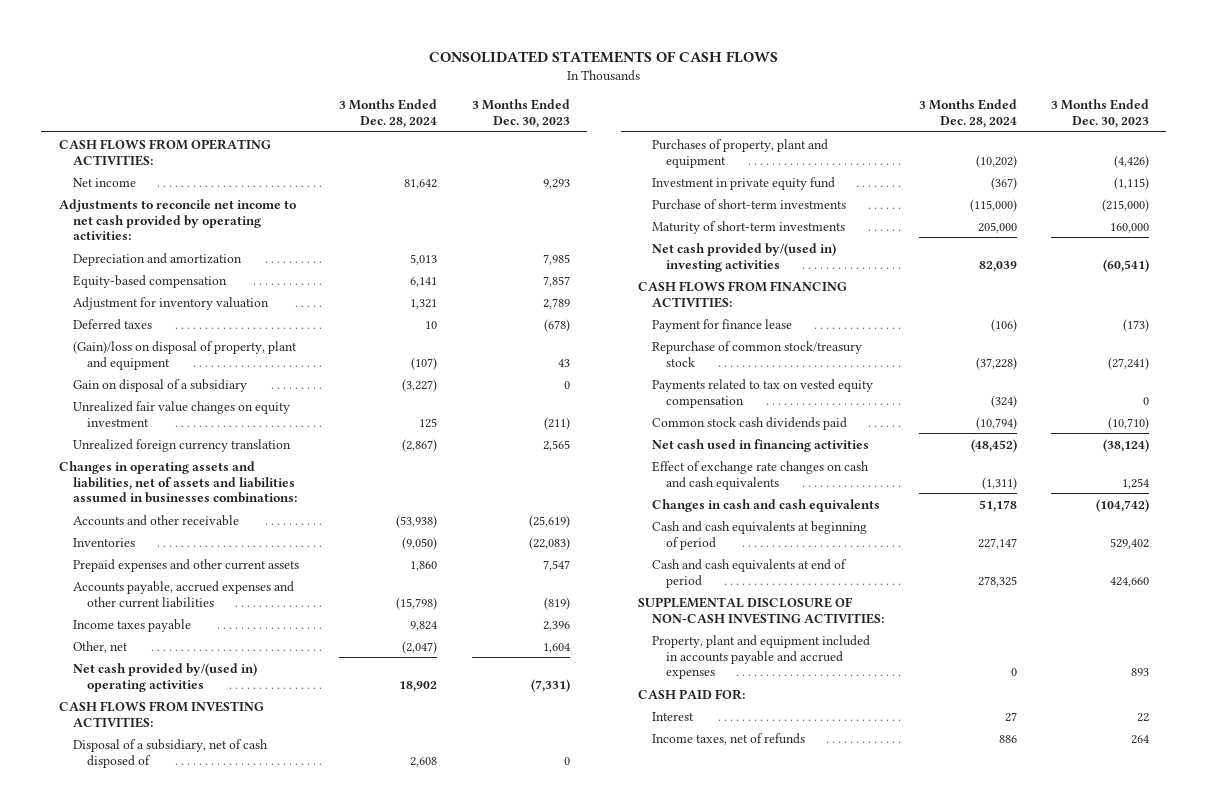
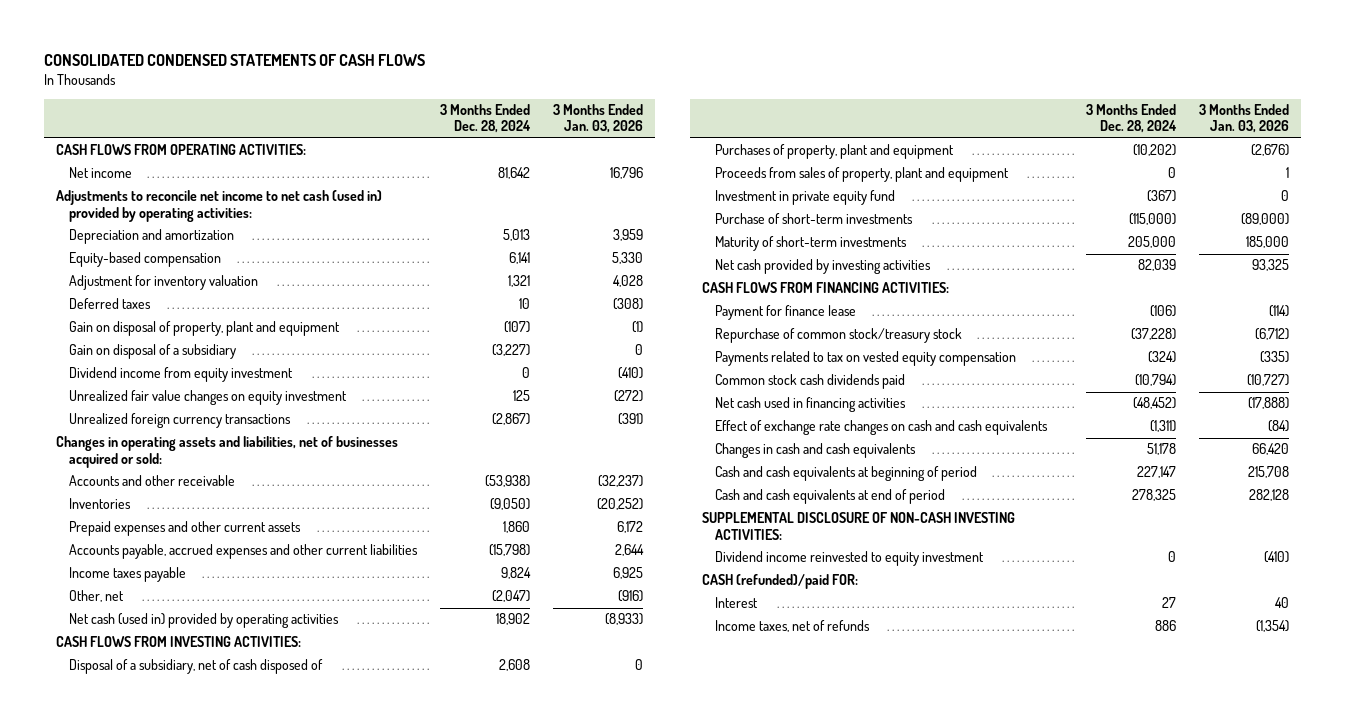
[428,51,778,64] CONSOLIDATED STATEMENTS OF CASH FLOWS -> [44,53,426,66] CONSOLIDATED CONDENSED STATEMENTS OF CASH FLOWS
[471,99,570,129] 3 Months Ended Dec. 30, 2023 -> none
none -> [553,104,644,134] 3 Months Ended Jan. 03, 2026
[58,198,296,241] Adjustments to reconcile net income to net cash provided by operating activities: -> [55,190,382,222] Adjustments to reconcile net income to net cash (used in) provided by operating activities:
[72,340,297,370] (Gain)/loss on disposal of property, plant and equipment -> [68,321,340,337] Gain on disposal of property, plant and equipment
none -> [68,367,293,383] Dividend income from equity investment
[72,438,291,452] Unrealized foreign currency translation -> [68,413,291,429] Unrealized foreign currency transactions
[58,460,297,504] Changes in operating assets and liabilities, net of assets and liabilities assumed in businesses combinations: -> [55,436,398,468] Changes in operating assets and liabilities, net of businesses acquired or sold:
[72,662,257,692] Net cash provided by/(used in) operating activities -> [68,613,339,629] Net cash (used in) provided by operating activities
none -> [714,167,1009,183] Proceeds from sales of property, plant and equipment
[652,242,837,272] Net cash provided by/(used in) investing activities -> [714,259,931,275] Net cash provided by investing activities
[652,634,871,680] Property, plant and equipment included in accounts payable and accrued expenses -> none
none -> [714,551,984,567] Dividend income reinvested to equity investment
[637,688,745,700] CASH PAID FOR: -> [701,574,858,590] CASH (refunded)/paid FOR:

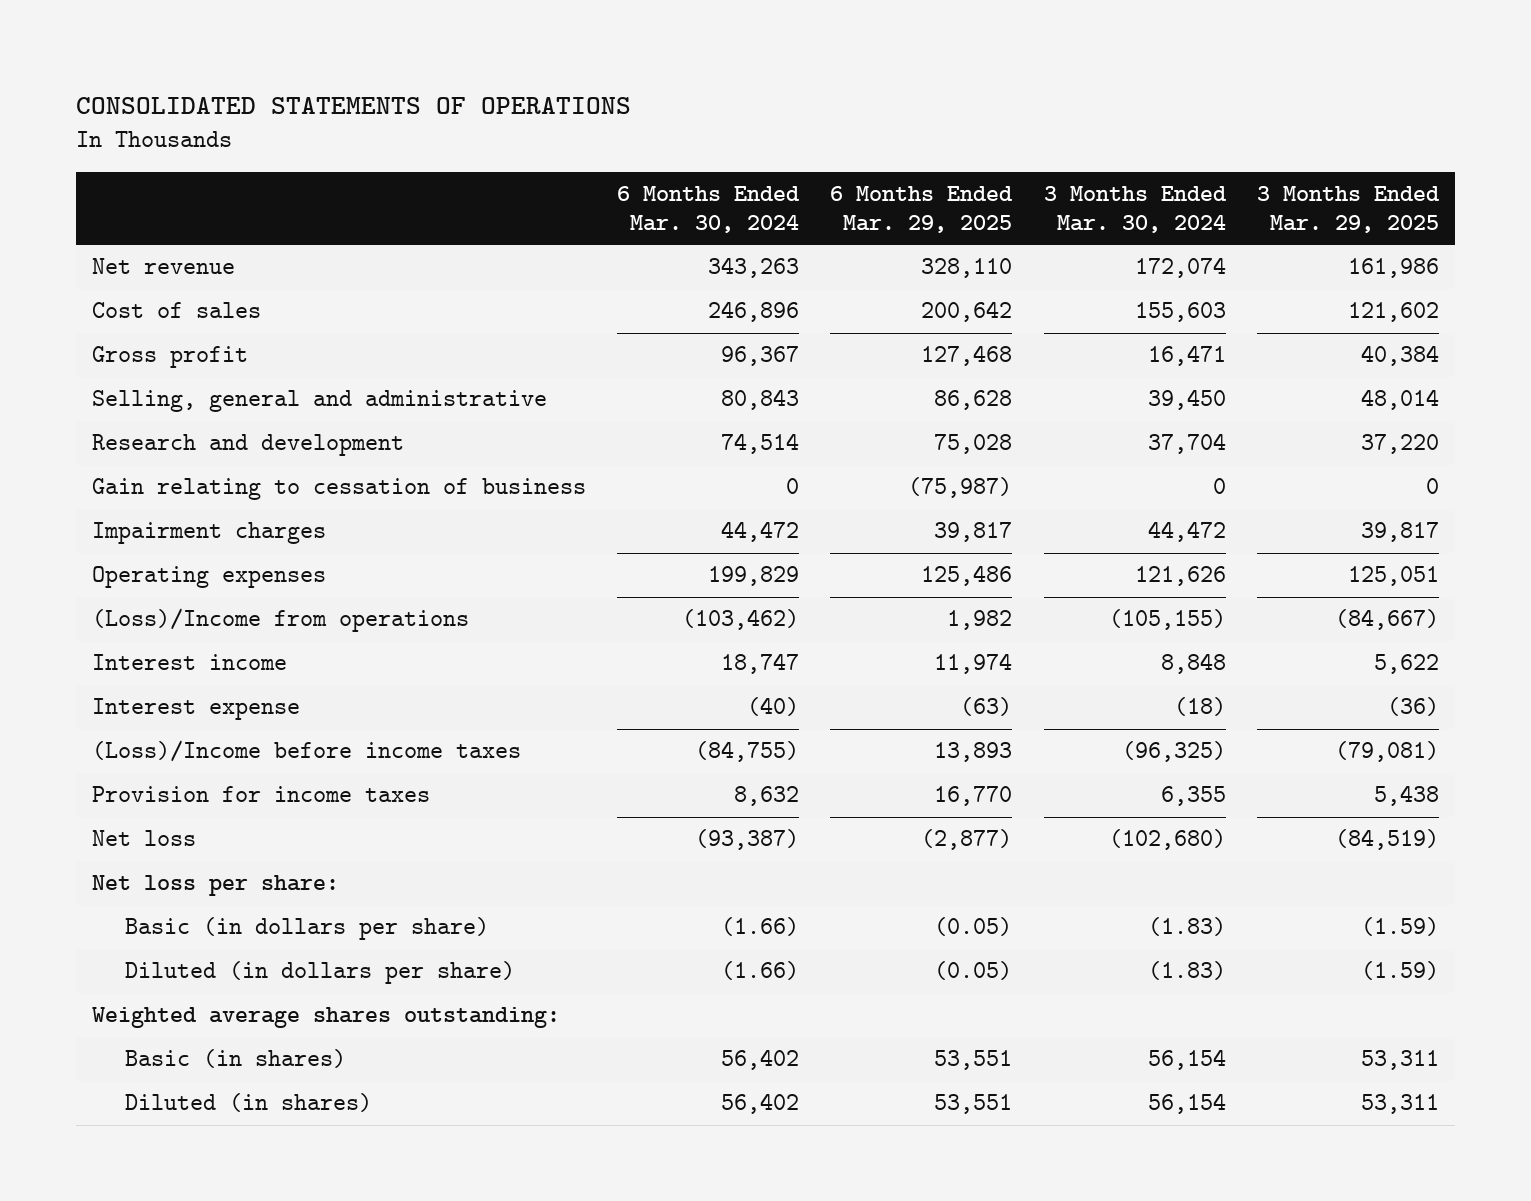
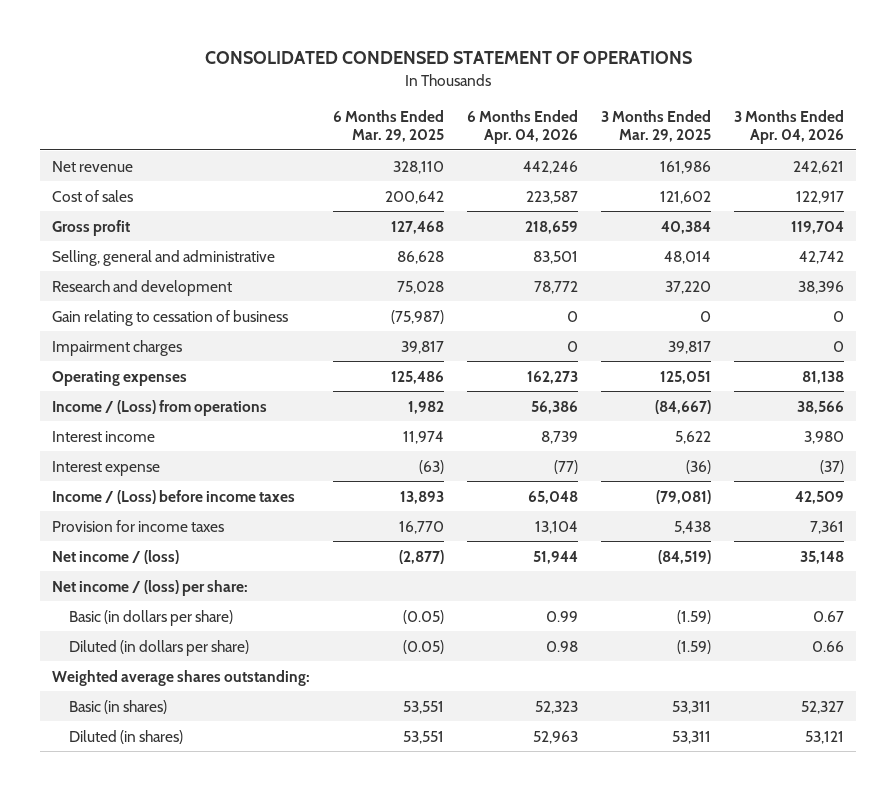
[76,97,632,115] CONSOLIDATED STATEMENTS OF OPERATIONS -> [204,51,692,65] CONSOLIDATED CONDENSED STATEMENT OF OPERATIONS
[617,186,801,233] 6 Months Ended Mar. 30, 2024 -> none
[1043,186,1227,233] 3 Months Ended Mar. 30, 2024 -> none
none -> [466,109,578,145] 6 Months Ended Apr. 04, 2026
none -> [734,109,845,145] 3 Months Ended Apr. 04, 2026
[91,608,469,633] (Loss)/Income from operations -> [51,399,267,416] Income / (Loss) from operations
[91,740,521,763] (Loss)/Income before income taxes -> [51,489,295,504] Income / (Loss) before income taxes
[91,830,196,847] Net loss -> [51,549,179,564] Net income / (loss)
[91,875,339,897] Net loss per share: -> [51,579,248,596] Net income / (loss) per share:

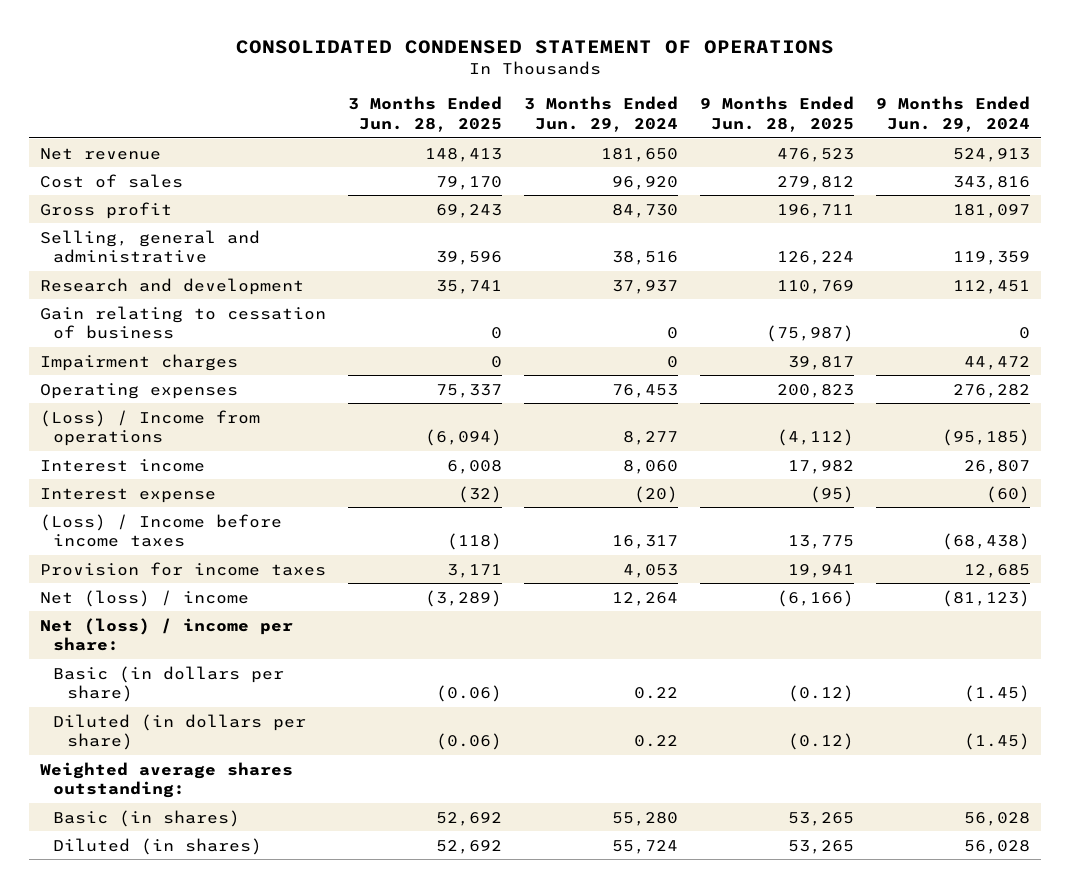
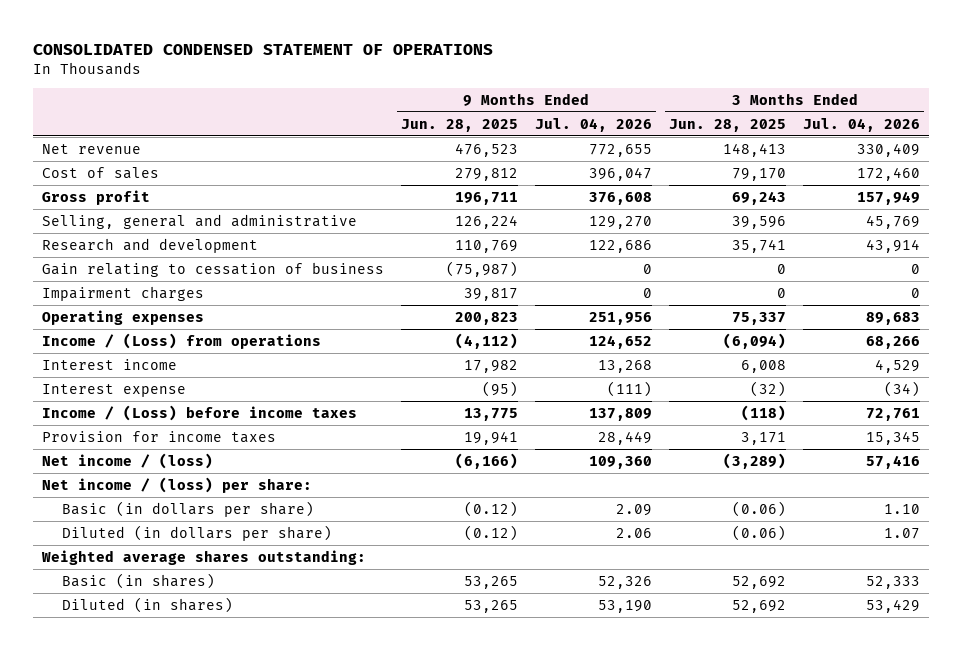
[523,96,678,132] 3 Months Ended Jun. 29, 2024 -> none
[876,96,1031,132] 9 Months Ended Jun. 29, 2024 -> none
none -> [534,117,652,132] Jul. 04, 2026
none -> [803,117,921,132] Jul. 04, 2026
[39,409,260,447] (Loss) / Income from operations -> [41,332,321,349] Income / (Loss) from operations
[39,513,282,548] (Loss) / Income before income taxes -> [41,404,357,421] Income / (Loss) before income taxes
[39,589,249,607] Net (loss) / income -> [41,452,213,469] Net income / (loss)
[39,617,293,652] Net (loss) / income per share: -> [41,476,312,493] Net income / (loss) per share:

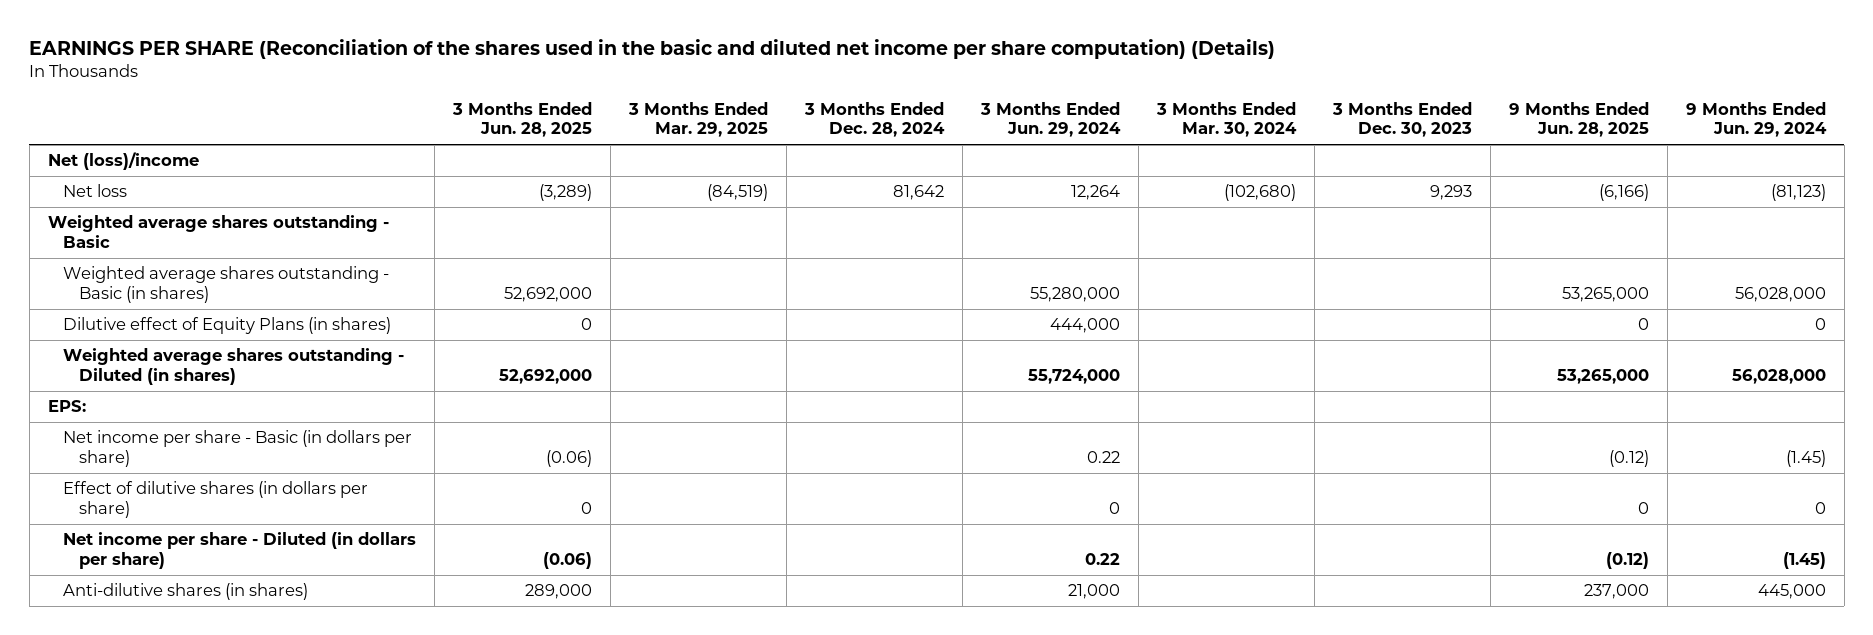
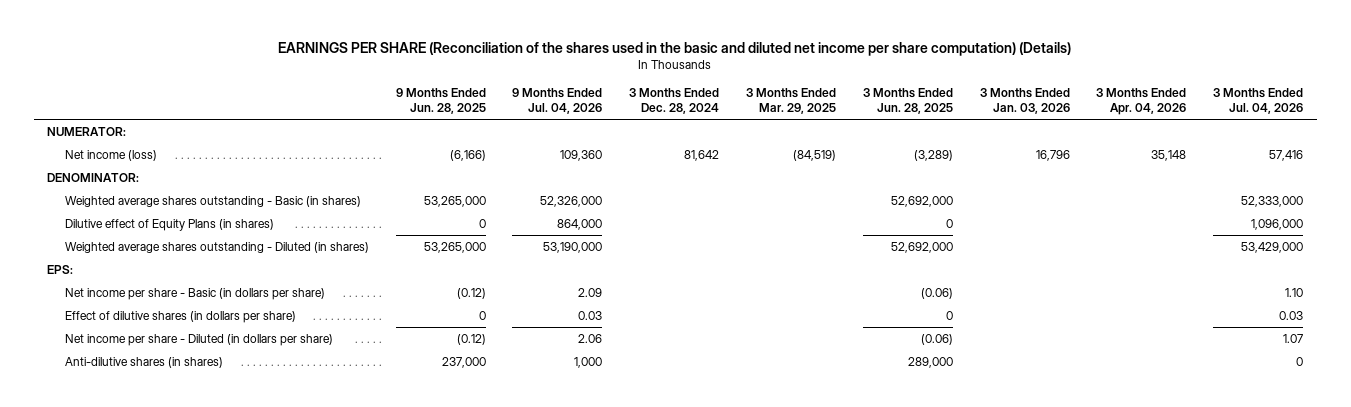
[980,101,1122,138] 3 Months Ended Jun. 29, 2024 -> none
[1155,101,1297,138] 3 Months Ended Mar. 30, 2024 -> none
[1331,101,1472,138] 3 Months Ended Dec. 30, 2023 -> none
[1685,101,1827,138] 9 Months Ended Jun. 29, 2024 -> none
none -> [512,88,603,115] 9 Months Ended Jul. 04, 2026
none -> [979,88,1070,115] 3 Months Ended Jan. 03, 2026
none -> [1096,88,1187,116] 3 Months Ended Apr. 04, 2026
none -> [1213,88,1304,115] 3 Months Ended Jul. 04, 2026
[47,152,199,171] Net (loss)/income -> [47,126,127,136] NUMERATOR:
[63,184,128,198] Net loss -> [64,149,157,161] Net income (loss)
[47,215,389,248] Weighted average shares outstanding - Basic -> [47,172,140,182] DENOMINATOR:

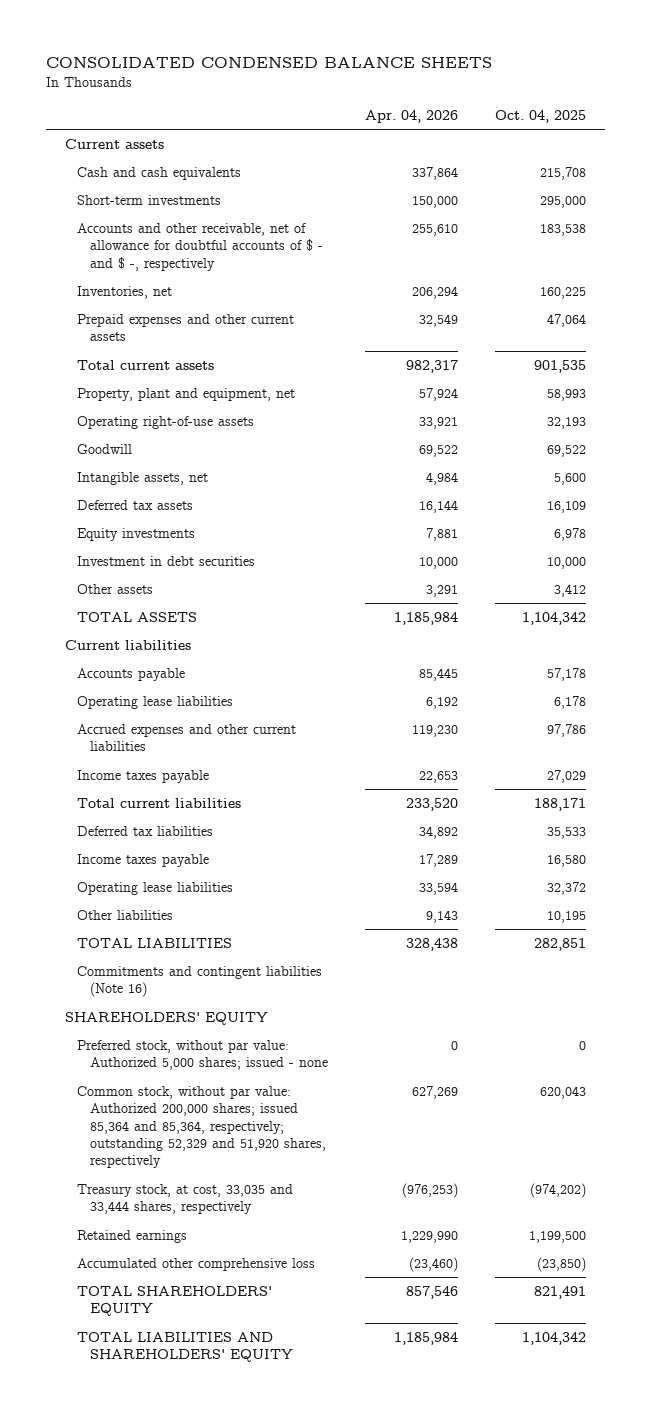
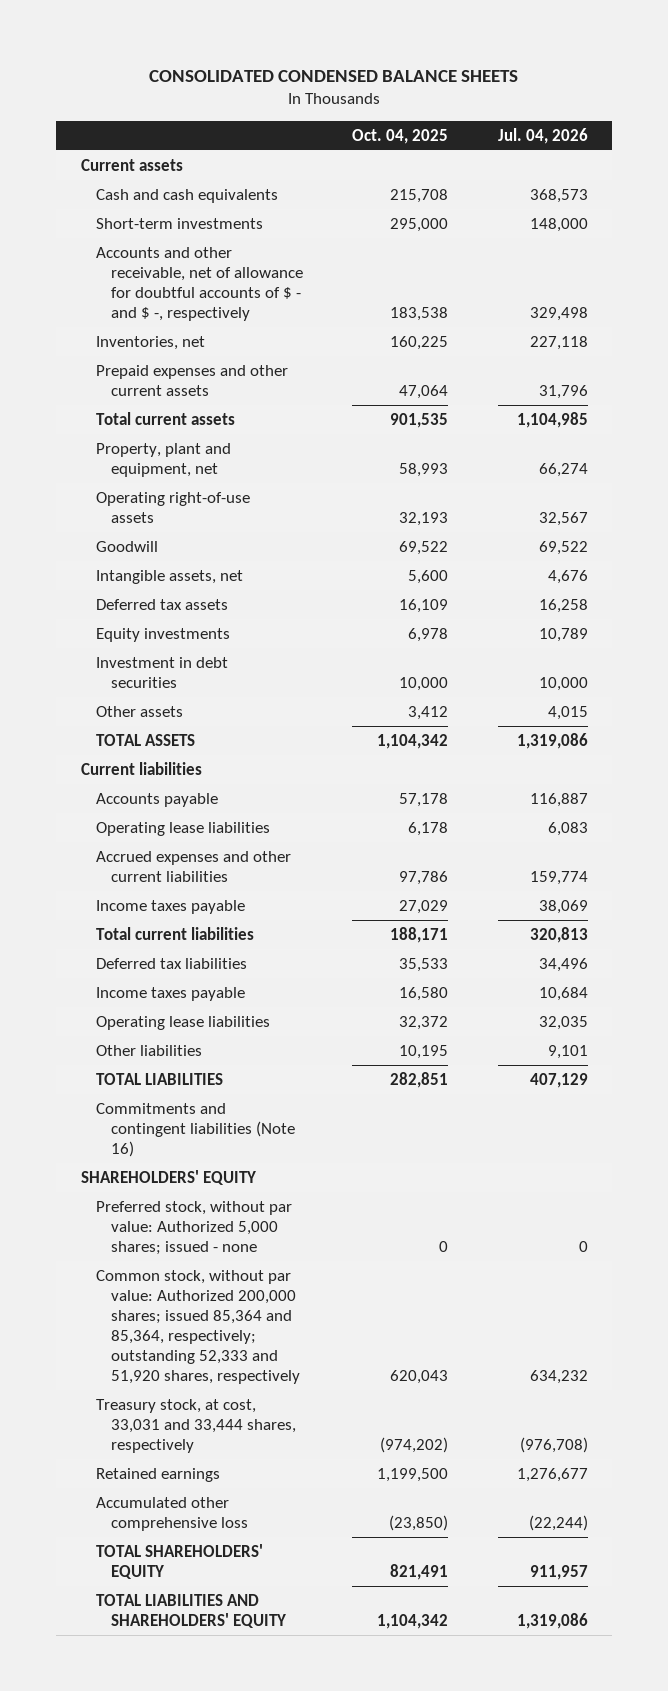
[364,109,458,123] Apr. 04, 2026 -> none
none -> [497,127,588,144] Jul. 04, 2026
[77,1086,326,1169] Common stock, without par value: Authorized 200,000 shares; issued 85,364 and 85,364, respectively; outstanding 52,329 and 51,920 shares, respectively -> [95,1269,300,1384] Common stock, without par value: Authorized 200,000 shares; issued 85,364 and 85,364, respectively; outstanding 52,333 and 51,920 shares, respectively
[77,1184,294,1215] Treasury stock, at cost, 33,035 and 33,444 shares, respectively -> [95,1398,296,1453] Treasury stock, at cost, 33,031 and 33,444 shares, respectively

